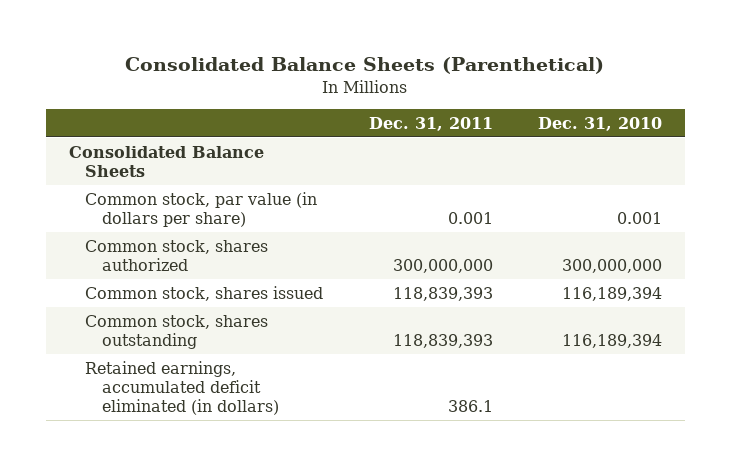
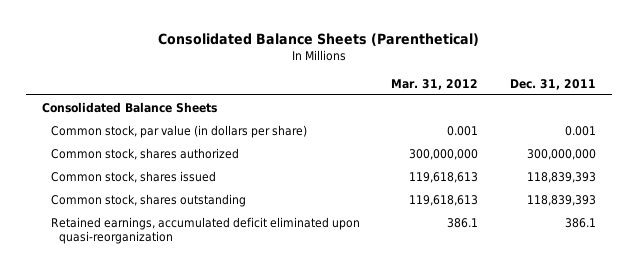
[537,116,662,131] Dec. 31, 2010 -> none
none -> [391,78,479,90] Mar. 31, 2012
[85,360,280,415] Retained earnings, accumulated deficit eliminated (in dollars) -> [50,216,360,244] Retained earnings, accumulated deficit eliminated upon quasi-reorganization

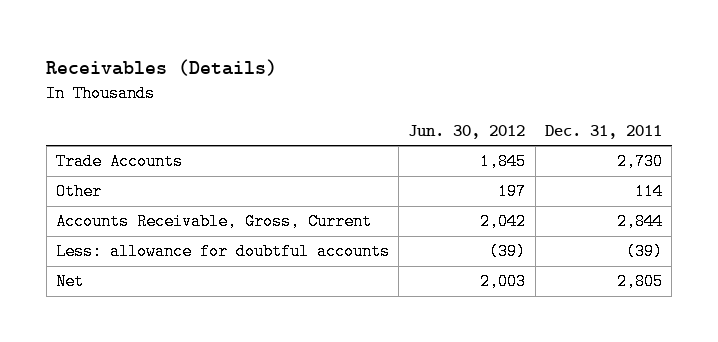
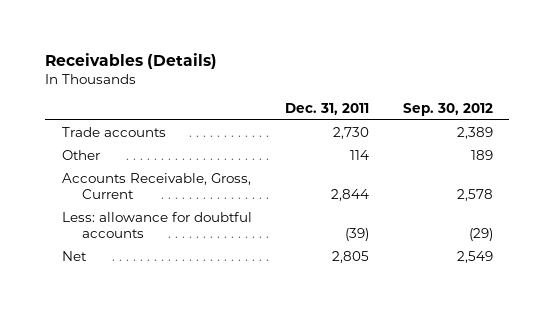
[408,125,526,140] Jun. 30, 2012 -> none
none -> [402,102,493,116] Sep. 30, 2012
[56,153,184,171] Trade Accounts -> [61,127,166,138] Trade accounts

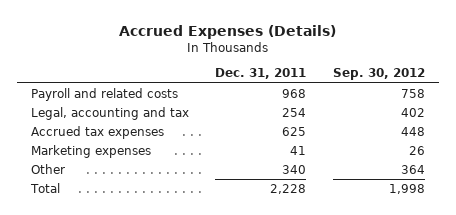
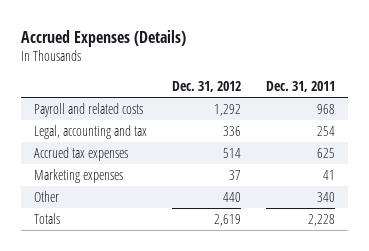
[333,68,426,81] Sep. 30, 2012 -> none
none -> [171,80,241,92] Dec. 31, 2012
[29,182,60,193] Total -> [33,213,60,225] Totals

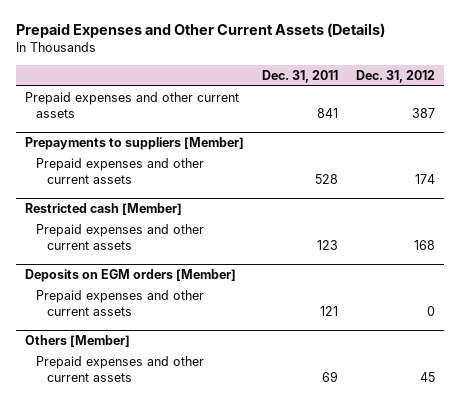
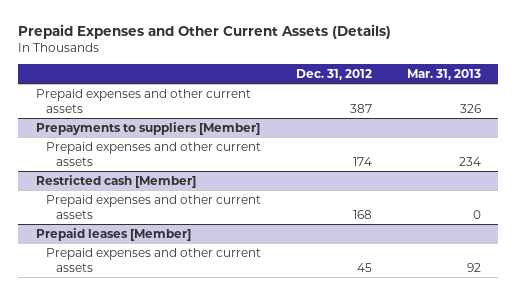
[261,69,338,83] Dec. 31, 2011 -> none
none -> [406,68,481,80] Mar. 31, 2013
[24,269,236,283] Deposits on EGM orders [Member] -> none
[35,290,204,317] Prepaid expenses and other current assets -> none
[24,335,130,348] Others [Member] -> none
none -> [35,227,191,241] Prepaid leases [Member]

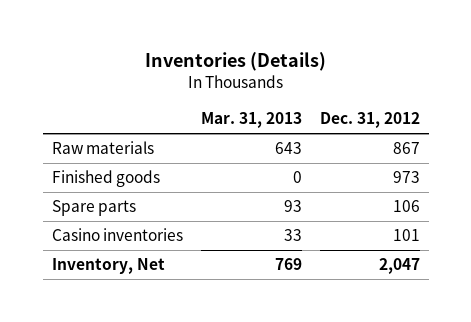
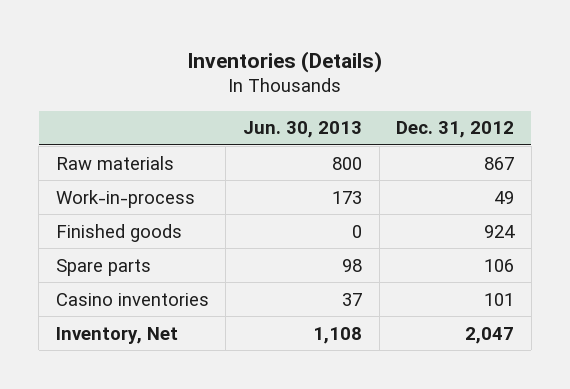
[200,112,302,129] Mar. 31, 2013 -> none
none -> [242,121,362,139] Jun. 30, 2013
none -> [55,189,195,208] Work-in-process
[392,171,420,184] 973 -> [484,224,516,238] 924

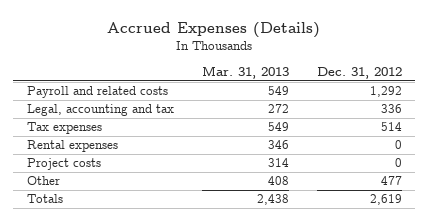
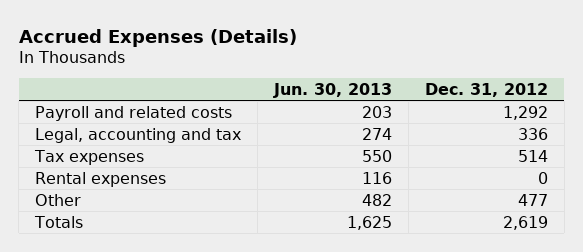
[201,65,289,79] Mar. 31, 2013 -> none
none -> [273,83,393,99] Jun. 30, 2013
[27,158,102,171] Project costs -> none

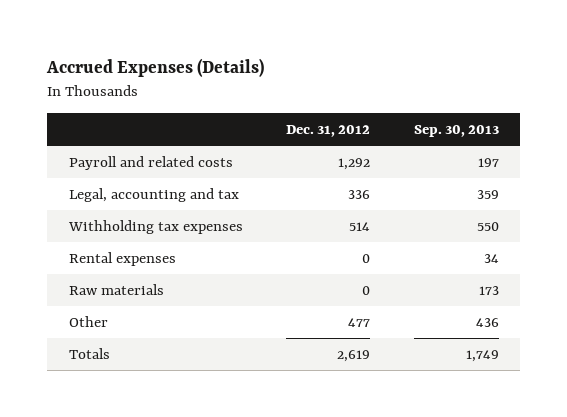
[273,83,393,99] Jun. 30, 2013 -> none
none -> [413,124,499,137] Sep. 30, 2013
[34,149,145,165] Tax expenses -> [67,219,243,234] Withholding tax expenses
none -> [68,283,164,295] Raw materials

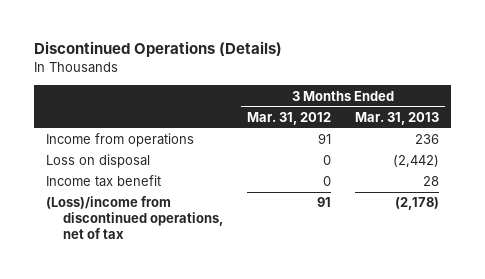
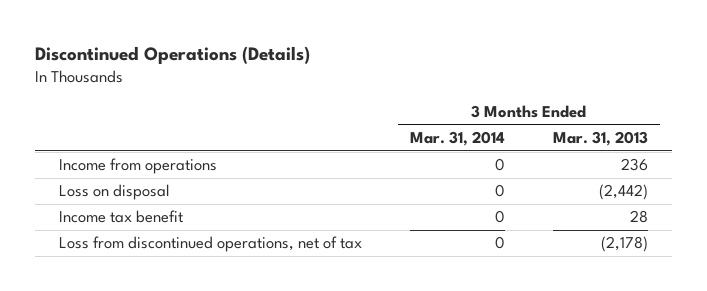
[246,112,331,126] Mar. 31, 2012 -> none
none -> [409,131,505,147] Mar. 31, 2014
[45,196,223,240] (Loss)/income from discontinued operations, net of tax -> [58,236,362,253] Loss from discontinued operations, net of tax

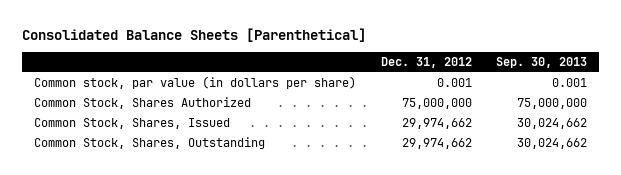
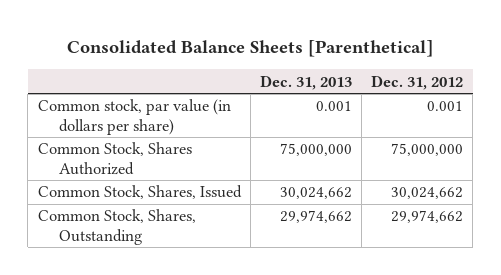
[496,57,588,69] Sep. 30, 2013 -> none
none -> [259,74,352,90] Dec. 31, 2013
[401,118,472,130] 29,974,662 -> [391,187,464,200] 30,024,662

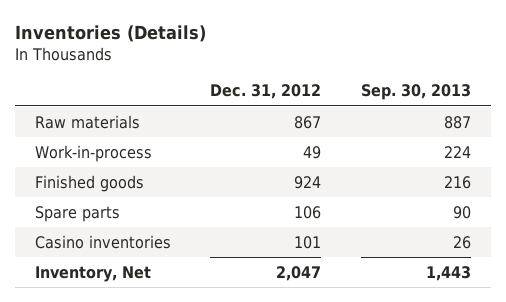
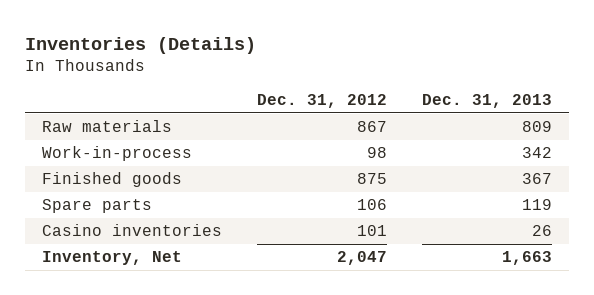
[360,84,471,101] Sep. 30, 2013 -> none
none -> [421,94,552,109] Dec. 31, 2013
[303,145,322,159] 49 -> [367,147,388,159] 98
[294,175,322,189] 924 -> [357,173,388,185] 875

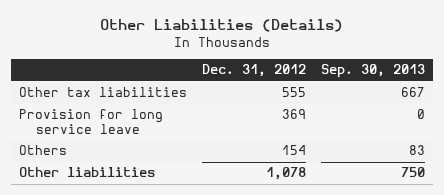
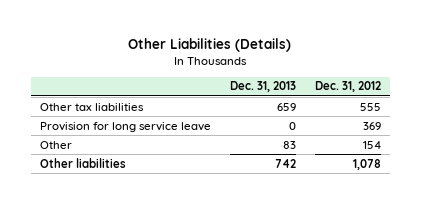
[321,64,426,79] Sep. 30, 2013 -> none
none -> [229,81,296,93] Dec. 31, 2013
[18,145,67,156] Others -> [40,140,73,149] Other

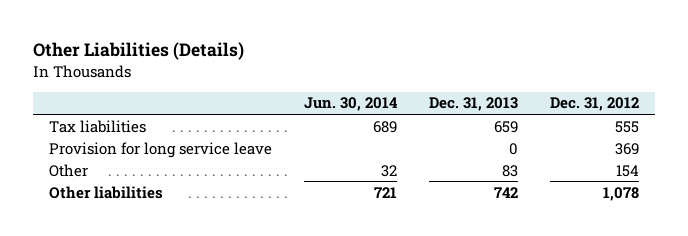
none -> [303,97,398,112] Jun. 30, 2014
[40,102,145,111] Other tax liabilities -> [48,119,146,133] Tax liabilities

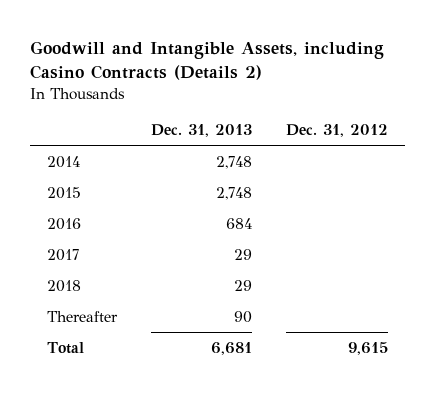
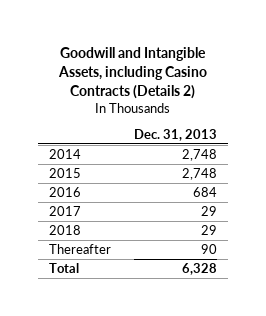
[286,124,389,138] Dec. 31, 2012 -> none
[211,342,253,356] 6,681 -> [181,262,217,275] 6,328

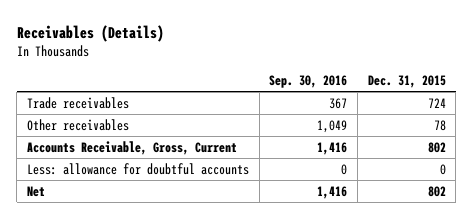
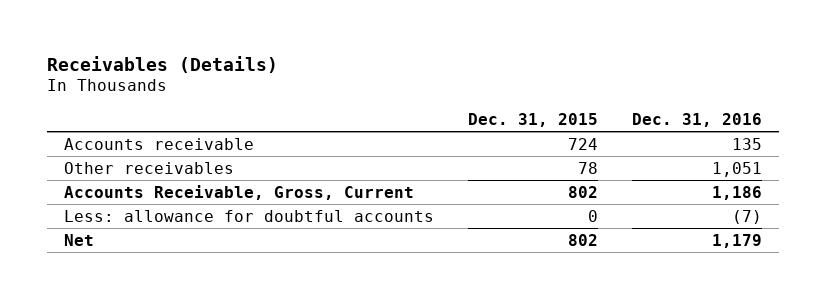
[269,74,348,88] Sep. 30, 2016 -> none
none -> [632,112,763,127] Dec. 31, 2016
[27,96,130,109] Trade receivables -> [63,137,254,150] Accounts receivable

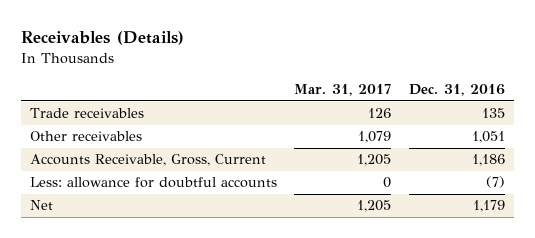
[468,112,599,127] Dec. 31, 2015 -> none
none -> [294,84,392,97] Mar. 31, 2017
[63,137,254,150] Accounts receivable -> [29,108,144,119] Trade receivables

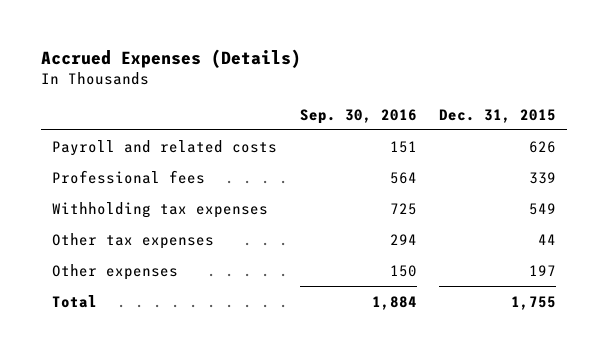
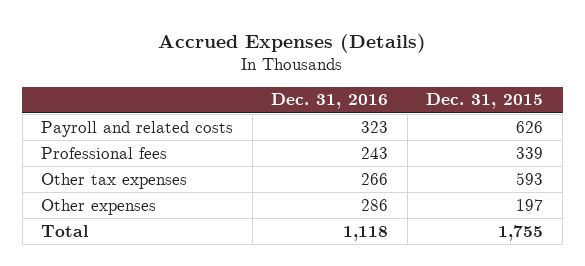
[299,108,417,124] Sep. 30, 2016 -> none
none -> [271,93,389,110] Dec. 31, 2016
[52,201,269,218] Withholding tax expenses -> none
[538,233,557,245] 44 -> [516,171,544,185] 593

